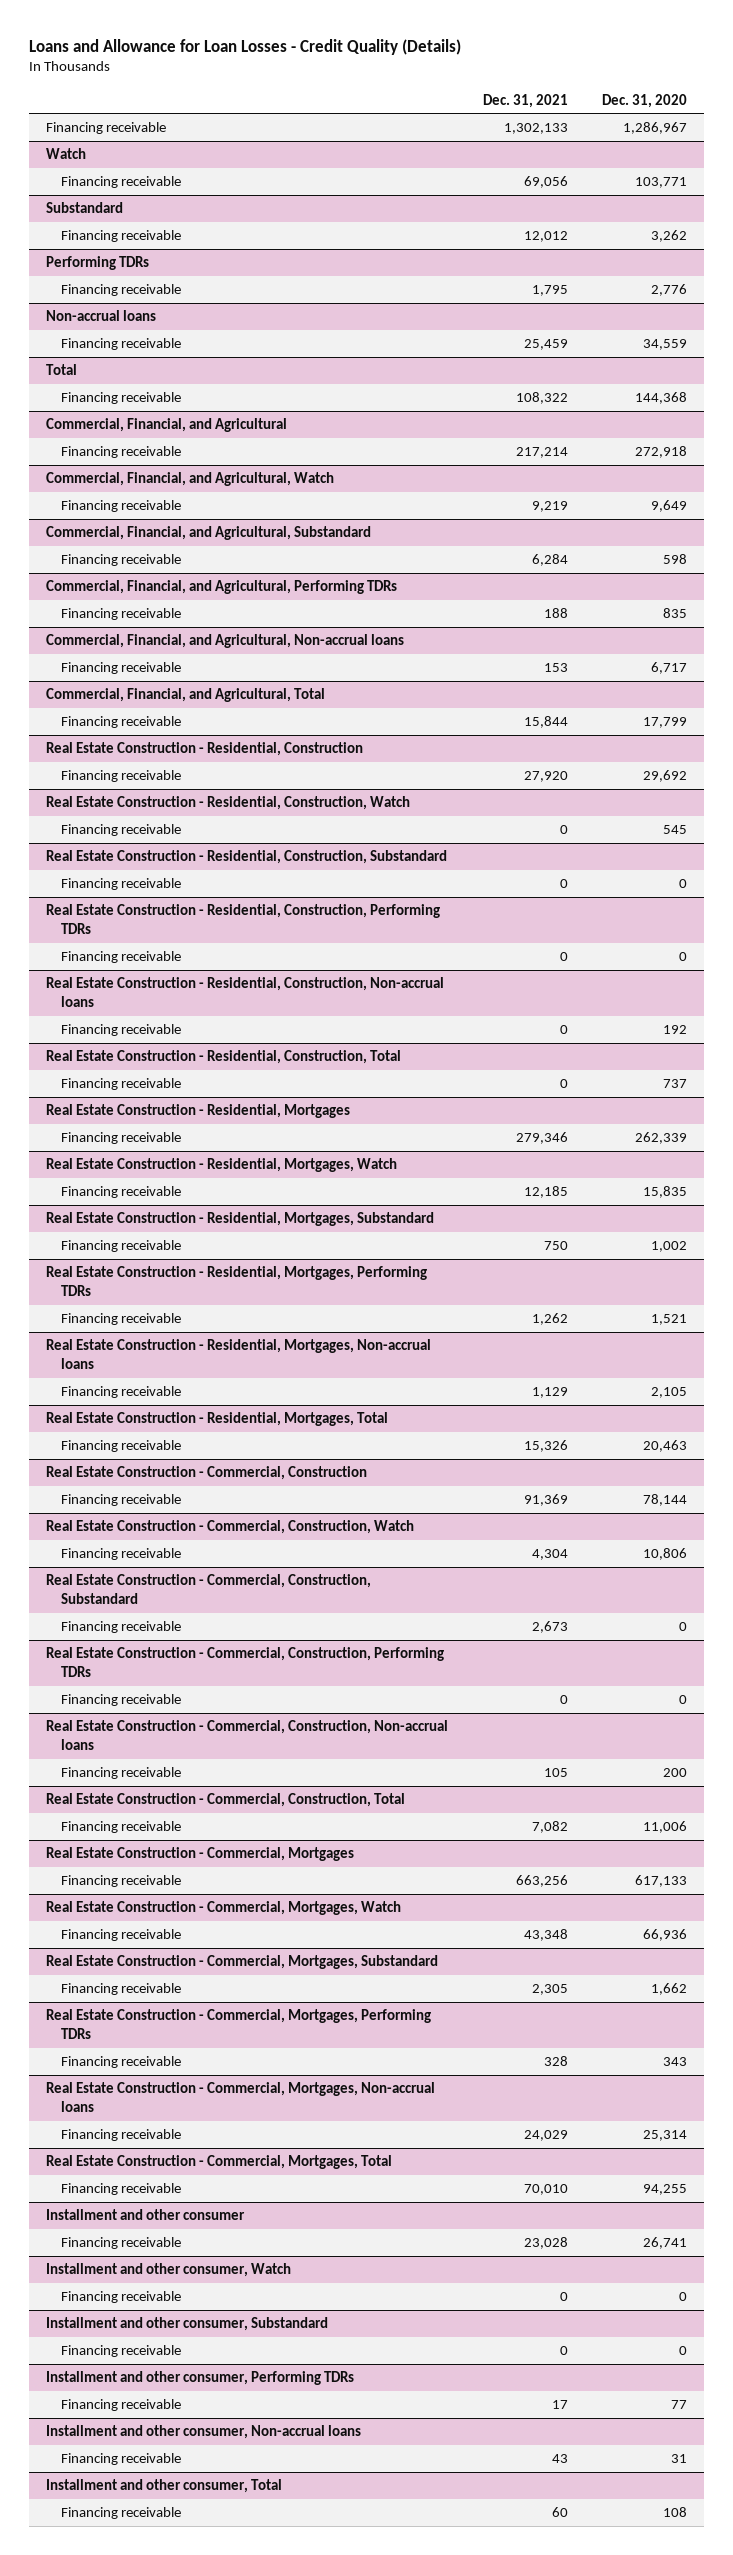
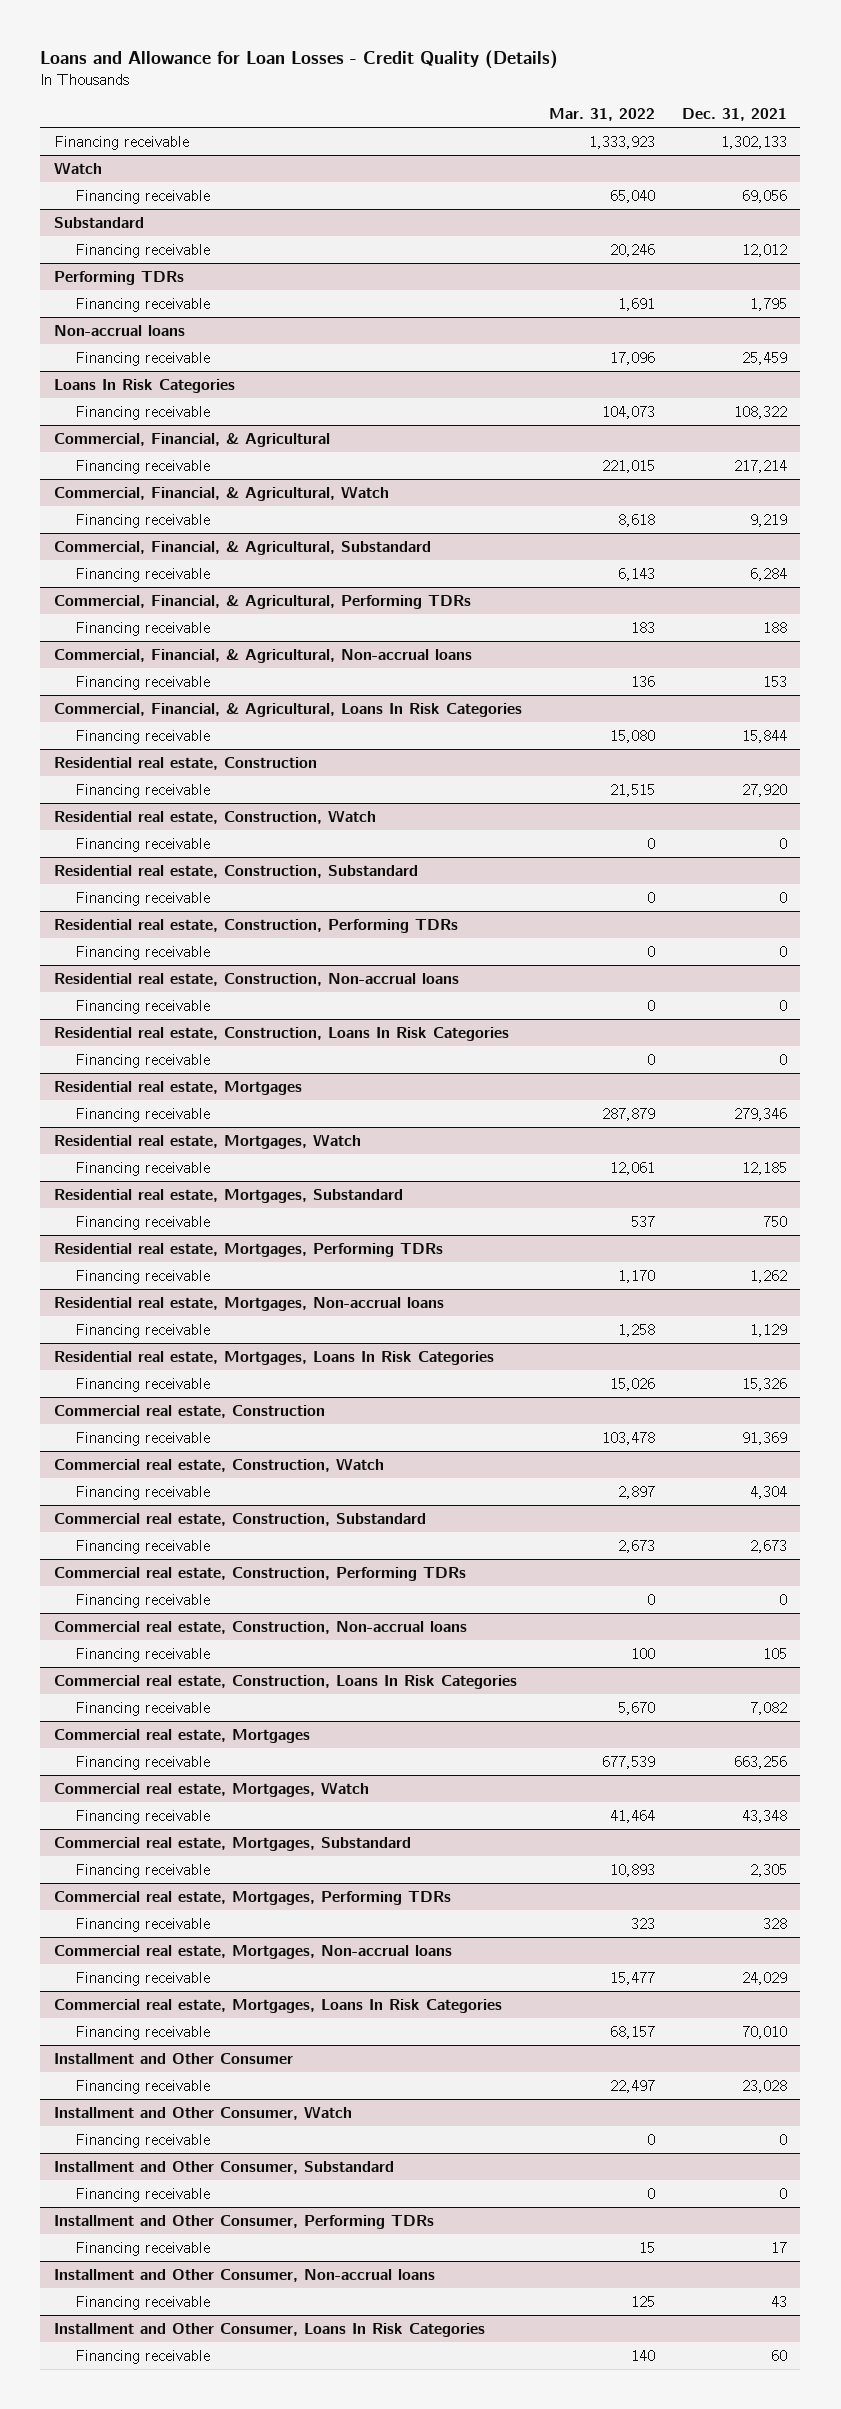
[602,93,688,108] Dec. 31, 2020 -> none
none -> [548,107,655,121] Mar. 31, 2022
[45,364,77,376] Total -> [53,378,235,393] Loans In Risk Categories
[45,418,287,433] Commercial, Financial, and Agricultural -> [53,432,330,447] Commercial, Financial, & Agricultural
[45,472,334,487] Commercial, Financial, and Agricultural, Watch -> [53,485,389,501] Commercial, Financial, & Agricultural, Watch
[45,526,371,541] Commercial, Financial, and Agricultural, Substandard -> [53,540,431,555] Commercial, Financial, & Agricultural, Substandard
[45,580,397,595] Commercial, Financial, and Agricultural, Performing TDRs -> [53,594,471,609] Commercial, Financial, & Agricultural, Performing TDRs
[45,634,404,649] Commercial, Financial, and Agricultural, Non-accrual loans -> [53,648,472,663] Commercial, Financial, & Agricultural, Non-accrual loans
[45,688,325,703] Commercial, Financial, and Agricultural, Total -> none
none -> [53,702,522,717] Commercial, Financial, & Agricultural, Loans In Risk Categories
[45,742,363,757] Real Estate Construction - Residential, Construction -> [53,756,317,770] Residential real estate, Construction
[45,796,410,811] Real Estate Construction - Residential, Construction, Watch -> [53,809,376,824] Residential real estate, Construction, Watch
[45,850,447,865] Real Estate Construction - Residential, Construction, Substandard -> [53,864,418,878] Residential real estate, Construction, Substandard
[45,904,440,935] Real Estate Construction - Residential, Construction, Performing TDRs -> [53,918,458,933] Residential real estate, Construction, Performing TDRs
[45,977,444,1008] Real Estate Construction - Residential, Construction, Non-accrual loans -> [53,972,459,986] Residential real estate, Construction, Non-accrual loans
[45,1050,401,1065] Real Estate Construction - Residential, Construction, Total -> none
none -> [53,1026,509,1041] Residential real estate, Construction, Loans In Risk Categories
[45,1104,350,1119] Real Estate Construction - Residential, Mortgages -> [53,1080,302,1095] Residential real estate, Mortgages
[45,1158,397,1173] Real Estate Construction - Residential, Mortgages, Watch -> [53,1133,361,1149] Residential real estate, Mortgages, Watch
[45,1212,434,1227] Real Estate Construction - Residential, Mortgages, Substandard -> [53,1188,403,1203] Residential real estate, Mortgages, Substandard
[45,1266,427,1297] Real Estate Construction - Residential, Mortgages, Performing TDRs -> [53,1242,443,1257] Residential real estate, Mortgages, Performing TDRs
[45,1339,431,1370] Real Estate Construction - Residential, Mortgages, Non-accrual loans -> [53,1296,444,1311] Residential real estate, Mortgages, Non-accrual loans
[45,1412,388,1427] Real Estate Construction - Residential, Mortgages, Total -> none
none -> [53,1350,494,1365] Residential real estate, Mortgages, Loans In Risk Categories
[45,1466,367,1481] Real Estate Construction - Commercial, Construction -> [53,1404,325,1418] Commercial real estate, Construction
[45,1520,414,1535] Real Estate Construction - Commercial, Construction, Watch -> [53,1457,384,1472] Commercial real estate, Construction, Watch
[45,1574,371,1605] Real Estate Construction - Commercial, Construction, Substandard -> [53,1512,426,1526] Commercial real estate, Construction, Substandard
[45,1647,444,1678] Real Estate Construction - Commercial, Construction, Performing TDRs -> [53,1566,466,1581] Commercial real estate, Construction, Performing TDRs
[45,1720,448,1751] Real Estate Construction - Commercial, Construction, Non-accrual loans -> [53,1620,467,1634] Commercial real estate, Construction, Non-accrual loans
[45,1793,405,1808] Real Estate Construction - Commercial, Construction, Total -> none
none -> [53,1674,517,1689] Commercial real estate, Construction, Loans In Risk Categories
[45,1847,354,1862] Real Estate Construction - Commercial, Mortgages -> [53,1728,310,1743] Commercial real estate, Mortgages
[45,1901,401,1916] Real Estate Construction - Commercial, Mortgages, Watch -> [53,1781,369,1797] Commercial real estate, Mortgages, Watch
[45,1955,438,1970] Real Estate Construction - Commercial, Mortgages, Substandard -> [53,1836,411,1851] Commercial real estate, Mortgages, Substandard
[45,2009,431,2040] Real Estate Construction - Commercial, Mortgages, Performing TDRs -> [53,1890,451,1905] Commercial real estate, Mortgages, Performing TDRs
[45,2082,435,2113] Real Estate Construction - Commercial, Mortgages, Non-accrual loans -> [53,1944,452,1959] Commercial real estate, Mortgages, Non-accrual loans
[45,2155,392,2170] Real Estate Construction - Commercial, Mortgages, Total -> none
none -> [53,1998,502,2013] Commercial real estate, Mortgages, Loans In Risk Categories
[45,2209,245,2221] Installment and other consumer -> [53,2052,293,2064] Installment and Other Consumer
[45,2263,291,2278] Installment and other consumer, Watch -> [53,2105,352,2120] Installment and Other Consumer, Watch
[45,2317,328,2332] Installment and other consumer, Substandard -> [53,2160,394,2174] Installment and Other Consumer, Substandard
[45,2371,354,2386] Installment and other consumer, Performing TDRs -> [53,2214,434,2229] Installment and Other Consumer, Performing TDRs
[45,2425,361,2440] Installment and other consumer, Non-accrual loans -> [53,2268,435,2282] Installment and Other Consumer, Non-accrual loans
[45,2479,282,2494] Installment and other consumer, Total -> none
none -> [53,2322,485,2337] Installment and Other Consumer, Loans In Risk Categories

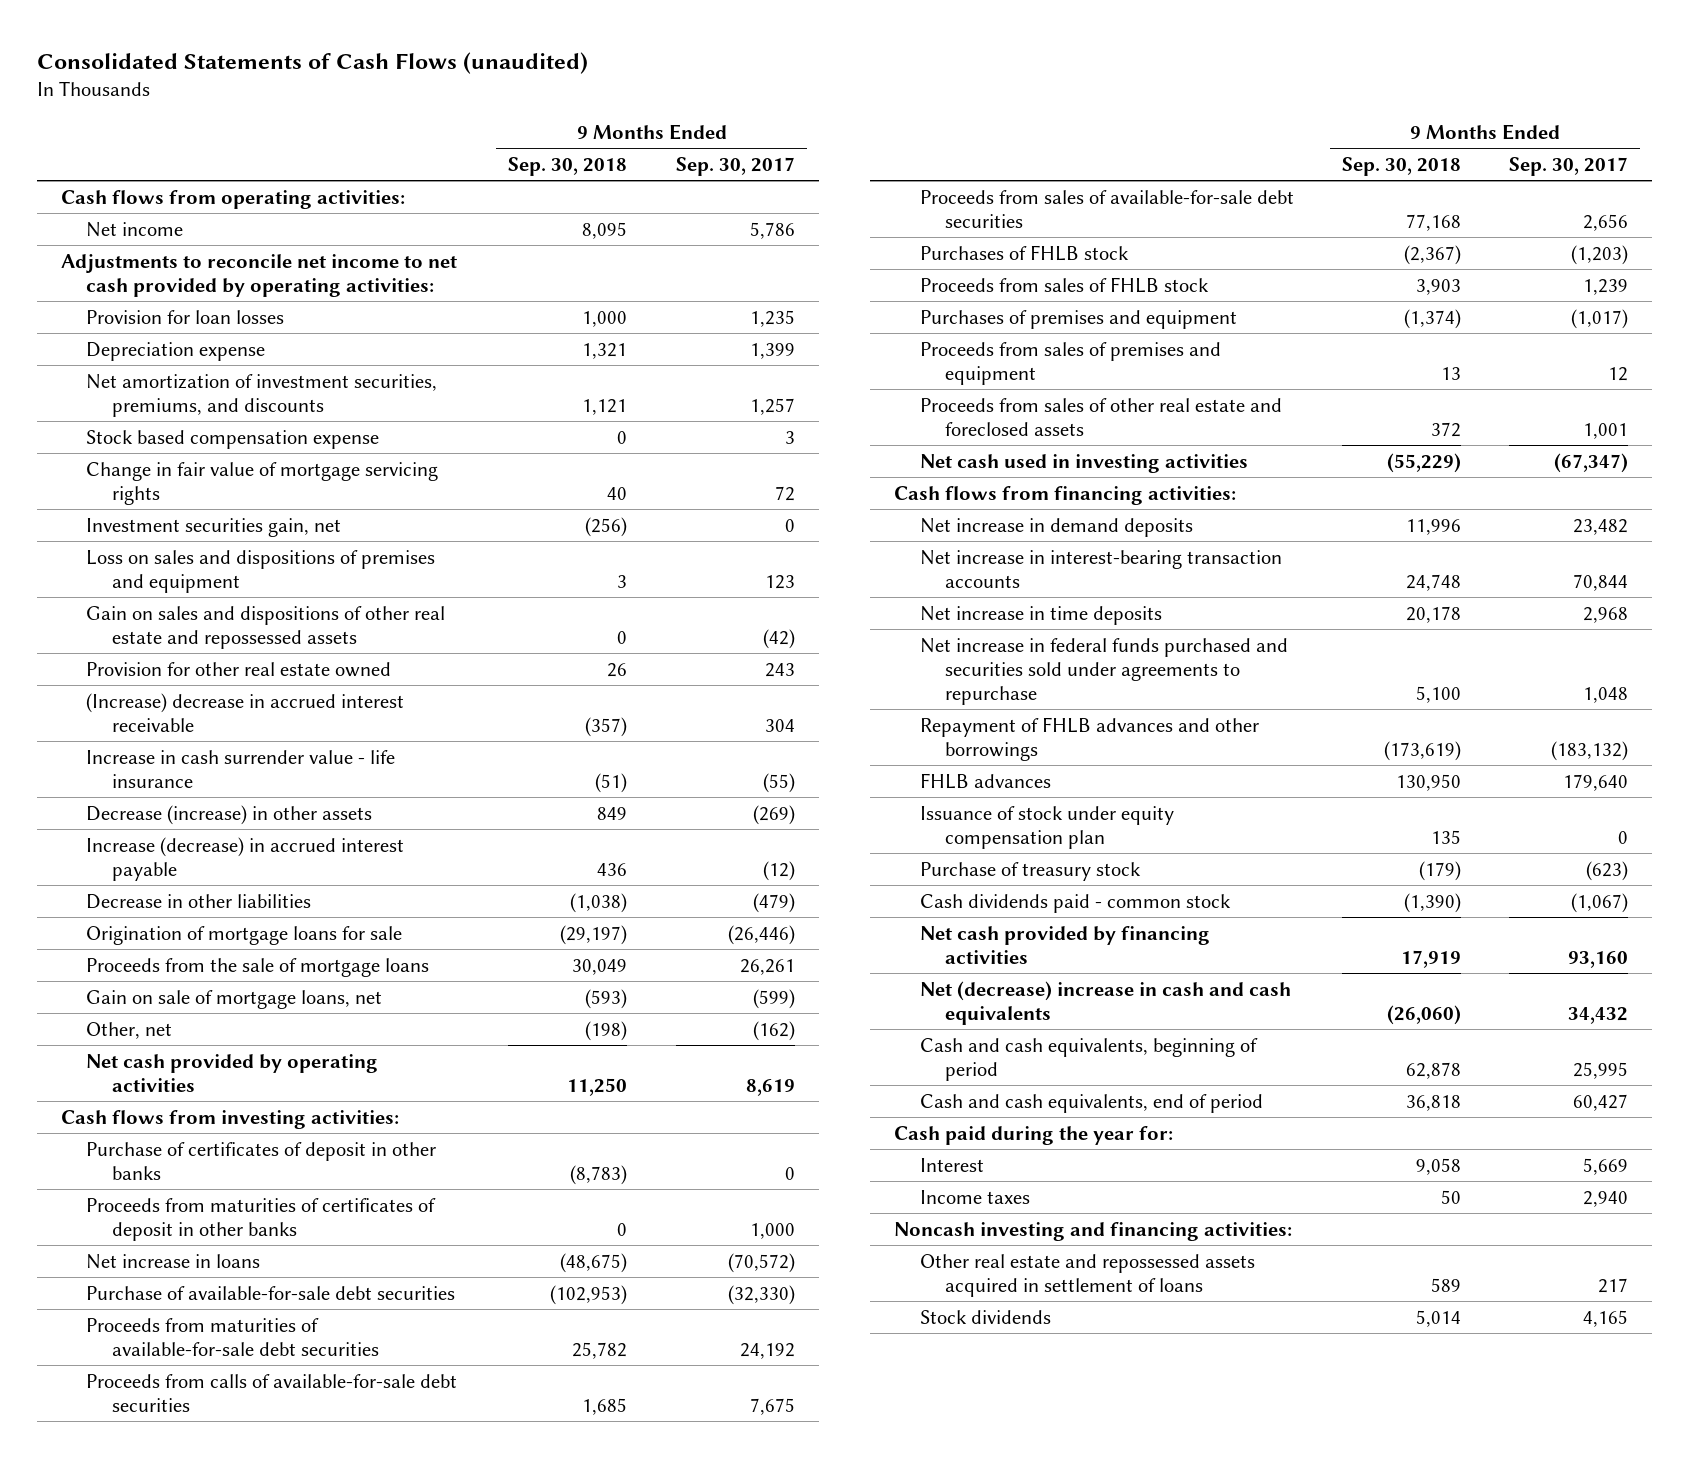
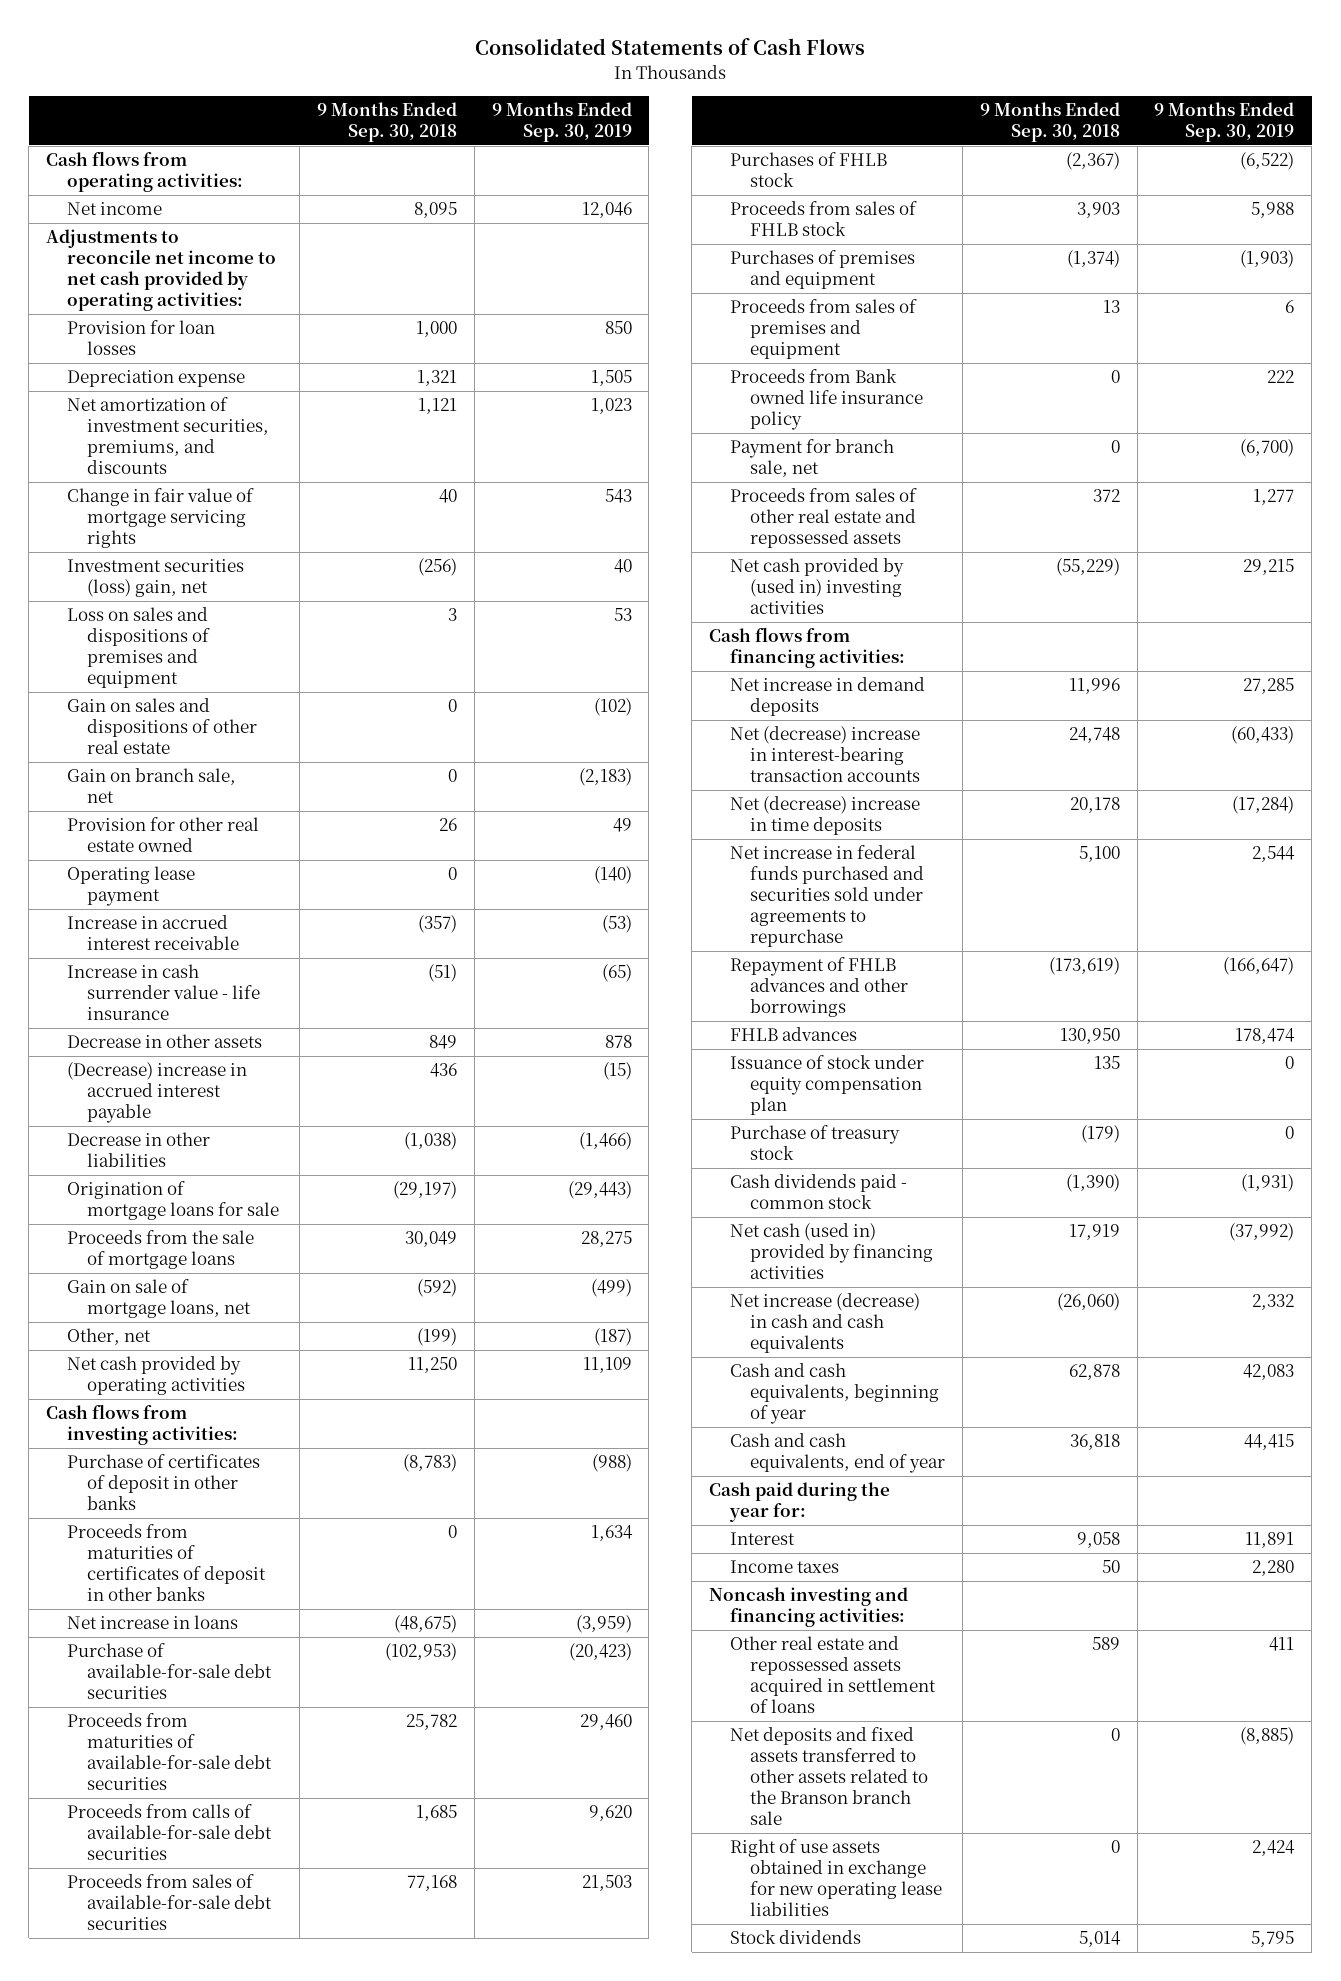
[36,51,588,74] Consolidated Statements of Cash Flows (unaudited) -> [475,38,866,56] Consolidated Statements of Cash Flows
[675,157,795,177] Sep. 30, 2017 -> none
none -> [491,102,632,142] 9 Months Ended Sep. 30, 2019
[86,429,380,449] Stock based compensation expense -> none
[86,517,342,537] Investment securities gain, net -> [66,559,244,598] Investment securities (loss) gain, net
[86,605,446,649] Gain on sales and dispositions of other real estate and repossessed assets -> [66,698,258,755] Gain on sales and dispositions of other real estate
none -> [66,768,236,804] Gain on branch sale, net
none -> [66,866,195,907] Operating lease payment
[86,692,405,732] (Increase) decrease in accrued interest receivable -> [66,915,240,951] Increase in accrued interest receivable
[86,804,373,825] Decrease (increase) in other assets -> [66,1034,262,1049] Decrease in other assets
[86,836,405,881] Increase (decrease) in accrued interest payable -> [66,1062,247,1124] (Decrease) increase in accrued interest payable
[585,988,628,1009] (593) -> [416,1279,457,1298] (592)
[585,1020,628,1041] (198) -> [416,1328,457,1347] (199)
none -> [729,369,924,431] Proceeds from Bank owned life insurance policy
none -> [729,439,894,478] Payment for branch sale, net
[919,397,1282,436] Proceeds from sales of other real estate and foreclosed assets -> [729,488,917,549] Proceeds from sales of other real estate and repossessed assets
[919,453,1248,473] Net cash used in investing activities -> [729,558,904,615] Net cash provided by (used in) investing activities
[919,549,1282,588] Net increase in interest-bearing transaction accounts -> [729,726,921,783] Net (decrease) increase in interest-bearing transaction accounts
[919,605,1162,625] Net increase in time deposits -> [729,796,920,836] Net (decrease) increase in time deposits
[919,925,1210,964] Net cash provided by financing activities -> [729,1223,934,1280] Net cash (used in) provided by financing activities
[919,980,1291,1025] Net (decrease) increase in cash and cash equivalents -> [729,1293,920,1354] Net increase (decrease) in cash and cash equivalents
[919,1037,1258,1081] Cash and cash equivalents, beginning of period -> [729,1363,940,1425] Cash and cash equivalents, beginning of year
[919,1093,1263,1113] Cash and cash equivalents, end of period -> [729,1433,946,1474] Cash and cash equivalents, end of year
none -> [729,1727,929,1825] Net deposits and fixed assets transferred to other assets related to the Branson branch sale
none -> [729,1839,943,1916] Right of use assets obtained in exchange for new operating lease liabilities

